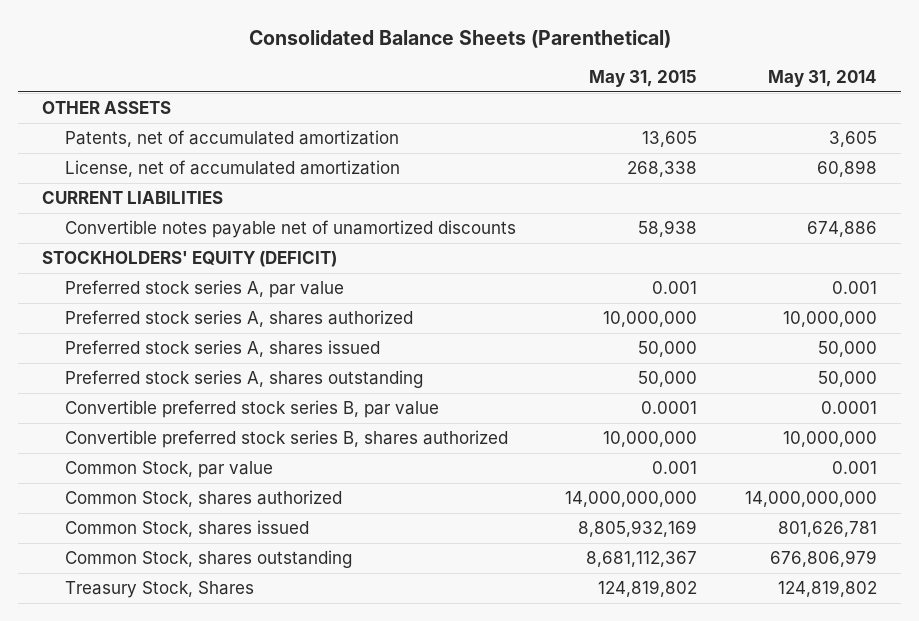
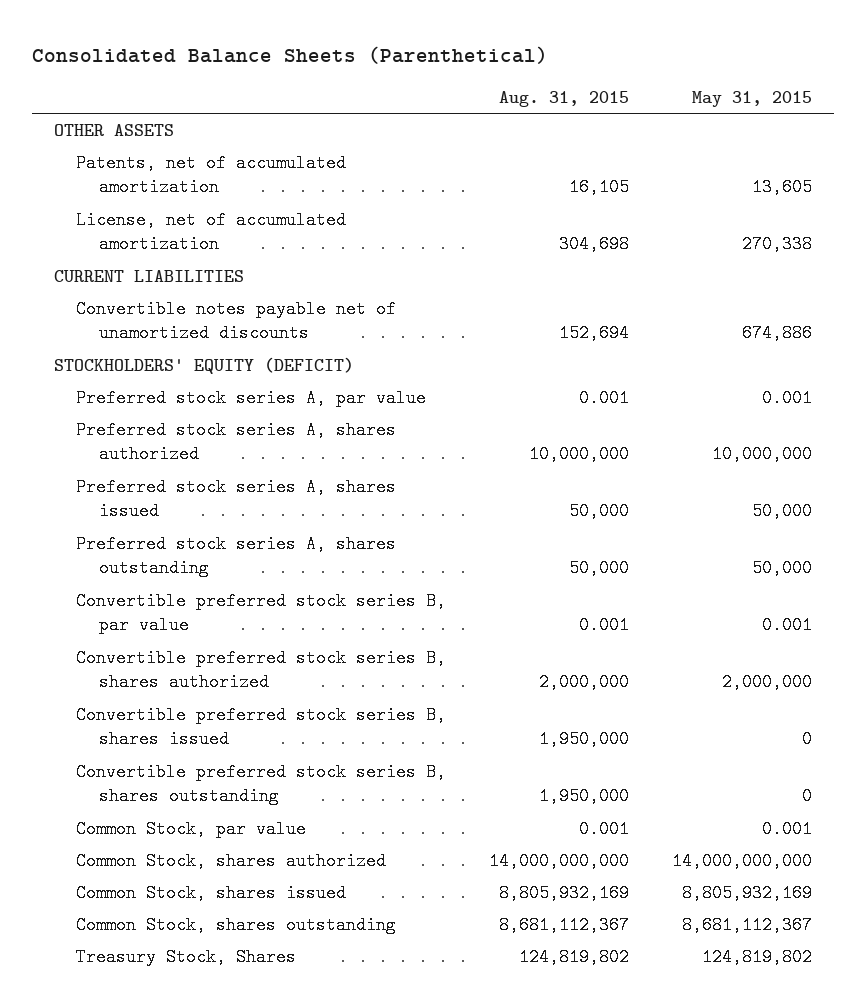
[768,70,878,88] May 31, 2014 -> none
none -> [499,91,630,108] Aug. 31, 2015
[626,161,697,178] 268,338 -> [742,235,813,254] 270,338
[637,220,697,238] 58,938 -> [742,324,813,343] 674,886
[640,401,697,415] 0.0001 -> [762,616,813,635] 0.001
[602,431,697,448] 10,000,000 -> [722,673,813,692] 2,000,000
none -> [76,705,447,749] Convertible preferred stock series B, shares issued
none -> [76,762,447,806] Convertible preferred stock series B, shares outstanding

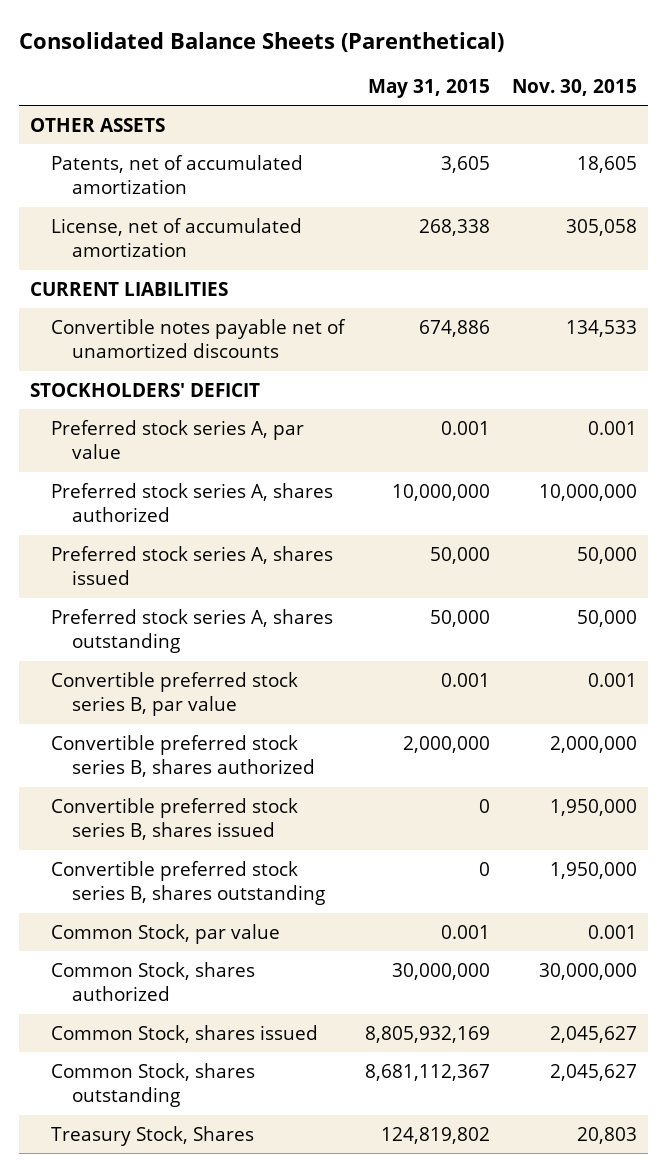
[499,91,630,108] Aug. 31, 2015 -> none
none -> [511,79,637,97] Nov. 30, 2015
[752,178,813,197] 13,605 -> [441,155,491,173] 3,605
[742,235,813,254] 270,338 -> [419,218,491,236] 268,338
[53,356,354,374] STOCKHOLDERS' EQUITY (DEFICIT) -> [29,382,260,397] STOCKHOLDERS' DEFICIT
[672,851,813,870] 14,000,000,000 -> [392,962,491,980] 30,000,000

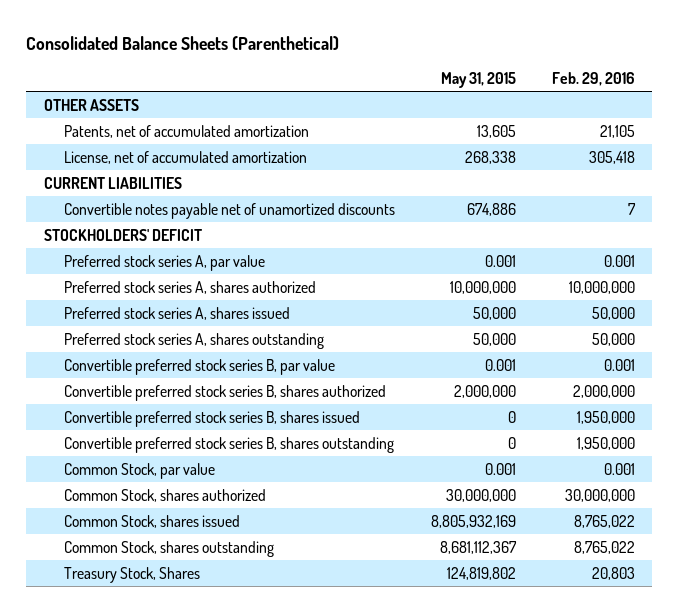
[511,79,637,97] Nov. 30, 2015 -> none
none -> [551,72,635,87] Feb. 29, 2016
[441,155,491,173] 3,605 -> [476,124,516,138] 13,605

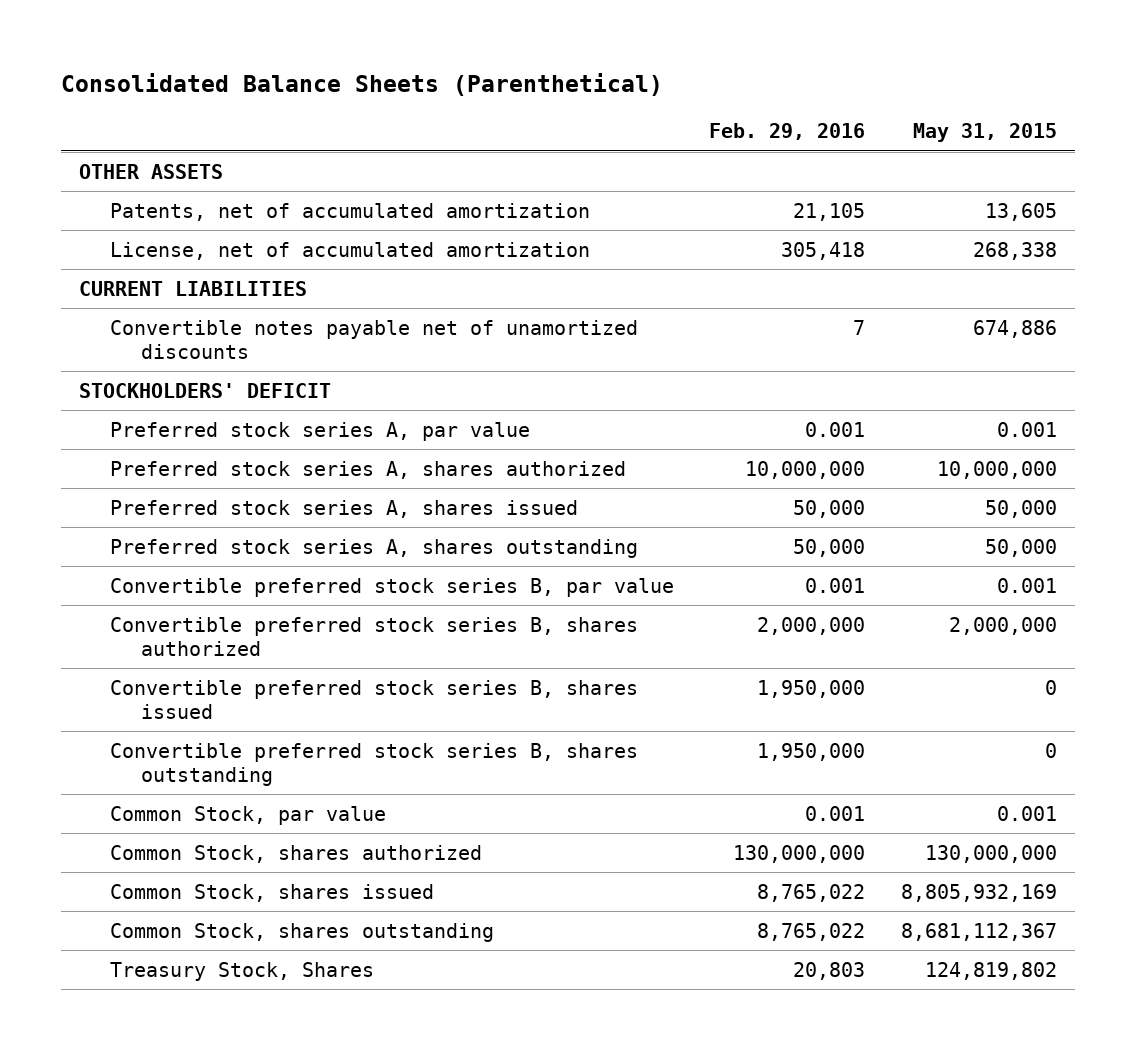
[445,488,516,502] 30,000,000 -> [924,844,1057,863] 130,000,000
[564,488,635,502] 30,000,000 -> [733,844,866,863] 130,000,000

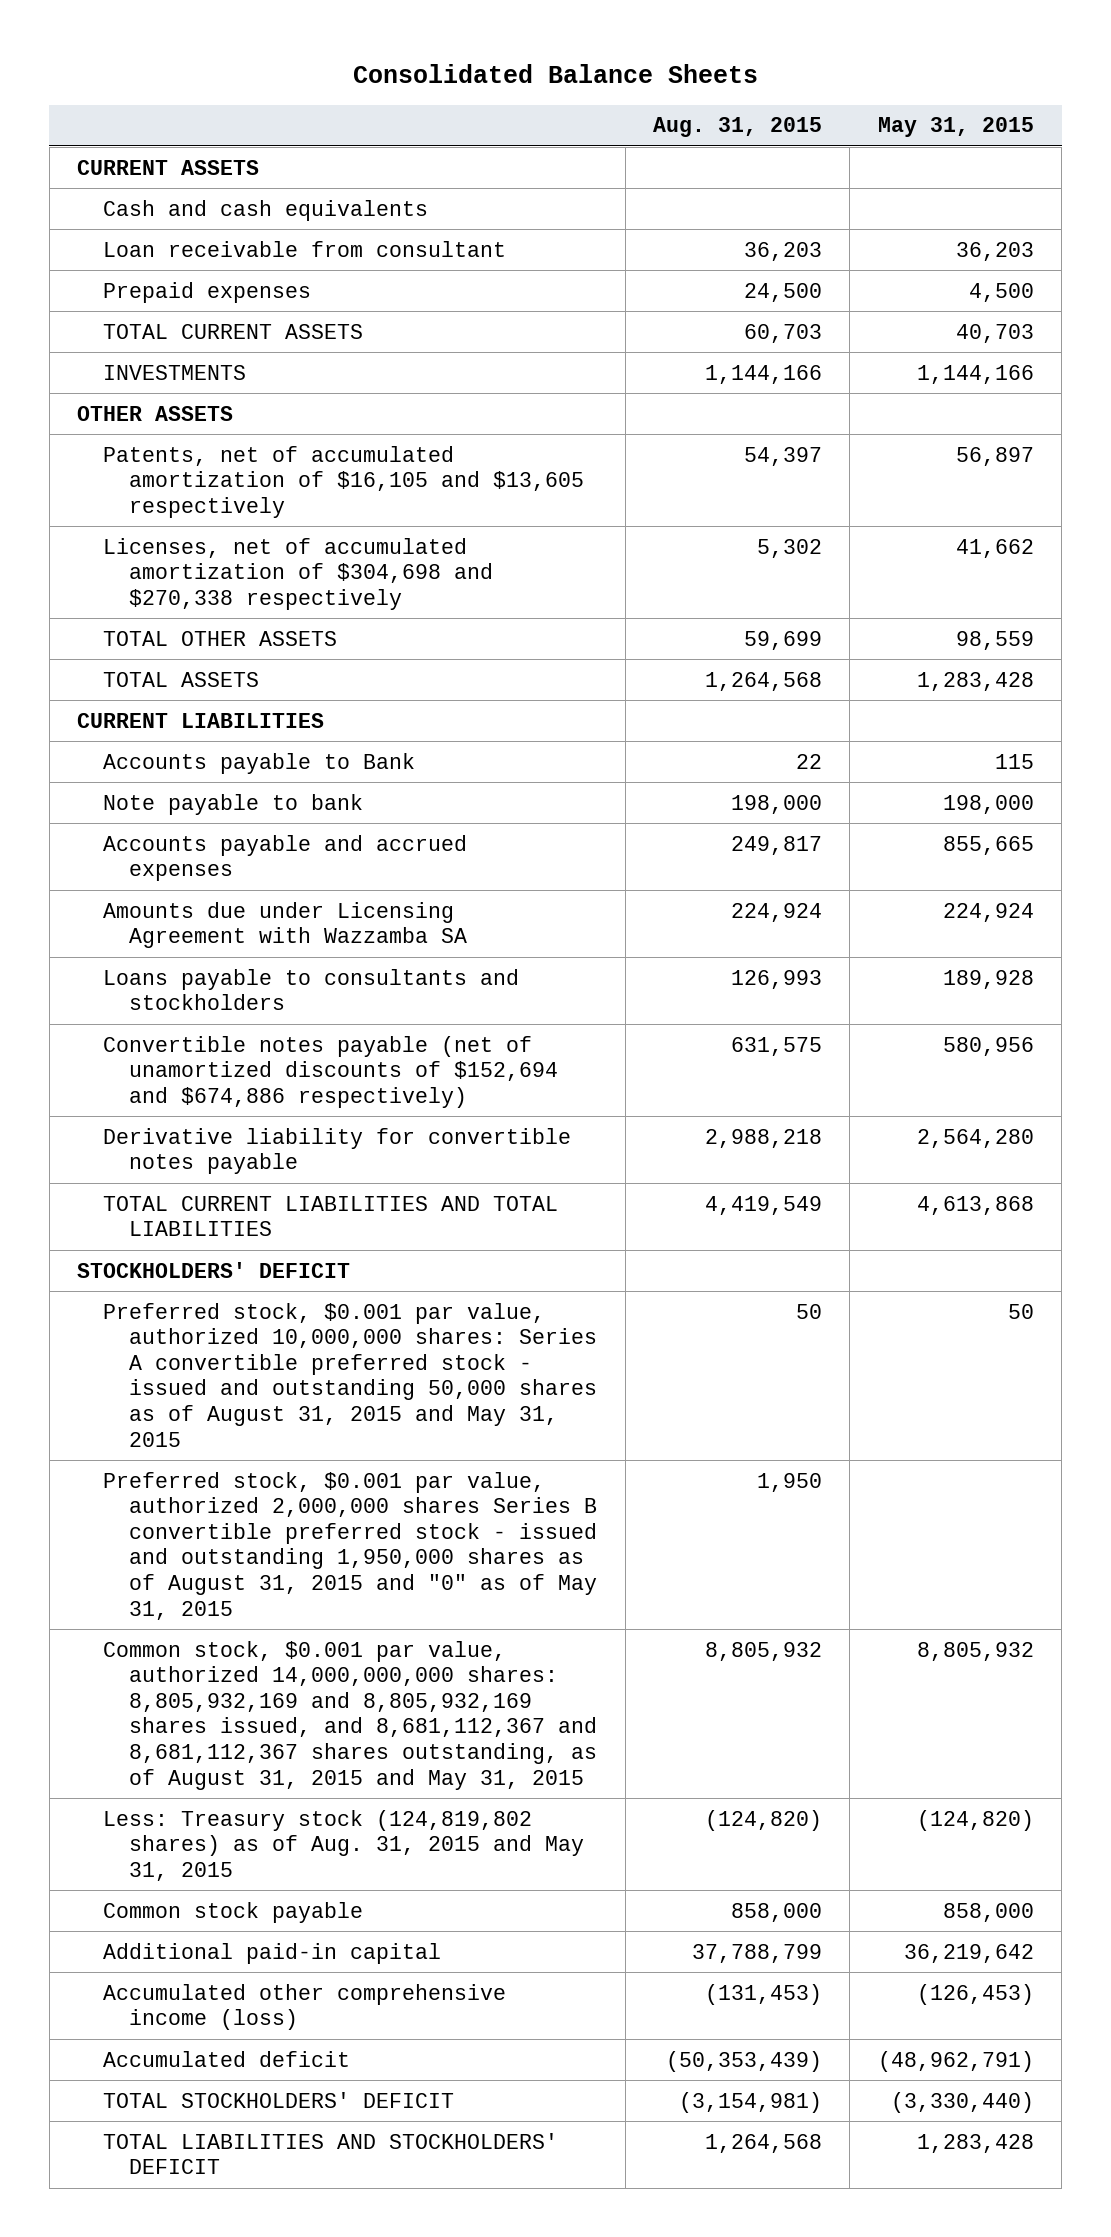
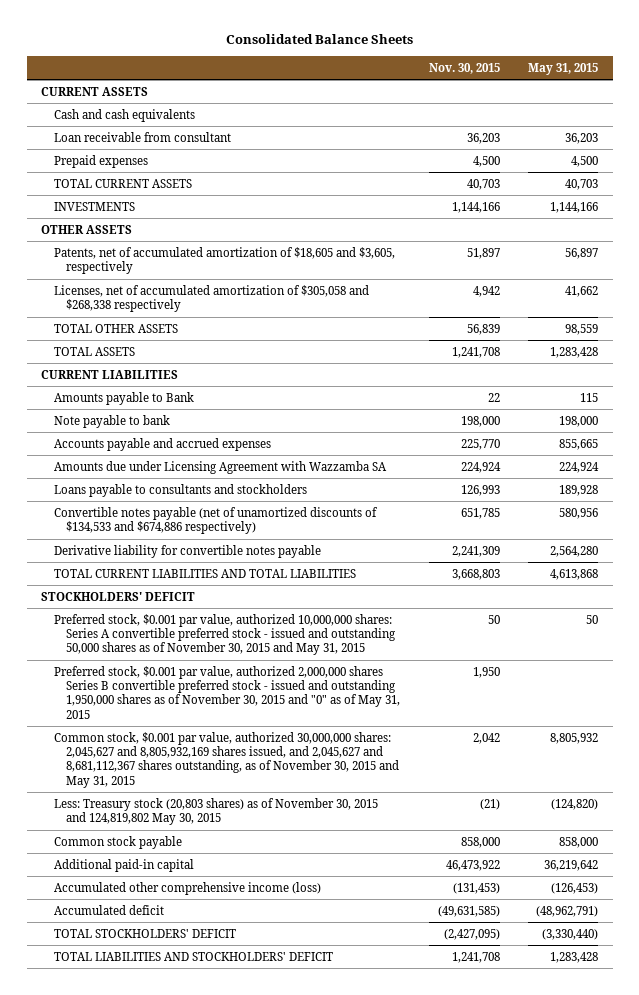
[653,117,823,138] Aug. 31, 2015 -> none
none -> [428,62,500,74] Nov. 30, 2015
[103,445,585,518] Patents, net of accumulated amortization of $16,105 and $13,605 respectively -> [53,246,395,275] Patents, net of accumulated amortization of $18,605 and $3,605, respectively
[103,537,494,610] Licenses, net of accumulated amortization of $304,698 and $270,338 respectively -> [53,284,369,313] Licenses, net of accumulated amortization of $305,058 and $268,338 respectively
[103,752,416,774] Accounts payable to Bank -> [53,391,194,405] Amounts payable to Bank
[103,1035,559,1108] Convertible notes payable (net of unamortized discounts of $152,694 and $674,886 respectively) -> [53,506,378,535] Convertible notes payable (net of unamortized discounts of $134,533 and $674,886 respectively)
[103,1302,598,1447] Preferred stock, $0.001 par value, authorized 10,000,000 shares: Series A convertible preferred stock - issued and outstanding 50,000 shares as of August 31, 2015 and May 31, 2015 -> [53,613,397,656] Preferred stock, $0.001 par value, authorized 10,000,000 shares: Series A convertible preferred stock - issued and outstanding 50,000 shares as of November 30, 2015 and May 31, 2015
[103,1471,598,1620] Preferred stock, $0.001 par value, authorized 2,000,000 shares Series B convertible preferred stock - issued and outstanding 1,950,000 shares as of August 31, 2015 and "0" as of May 31, 2015 -> [53,665,401,719] Preferred stock, $0.001 par value, authorized 2,000,000 shares Series B convertible preferred stock - issued and outstanding 1,950,000 shares as of November 30, 2015 and "0" as of May 31, 2015
[103,1640,598,1790] Common stock, $0.001 par value, authorized 14,000,000,000 shares: 8,805,932,169 and 8,805,932,169 shares issued, and 8,681,112,367 and 8,681,112,367 shares outstanding, as of August 31, 2015 and May 31, 2015 -> [53,731,400,788] Common stock, $0.001 par value, authorized 30,000,000 shares: 2,045,627 and 8,805,932,169 shares issued, and 2,045,627 and 8,681,112,367 shares outstanding, as of November 30, 2015 and May 31, 2015
[103,1809,585,1881] Less: Treasury stock (124,819,802 shares) as of Aug. 31, 2015 and May 31, 2015 -> [53,797,378,826] Less: Treasury stock (20,803 shares) as of November 30, 2015 and 124,819,802 May 30, 2015

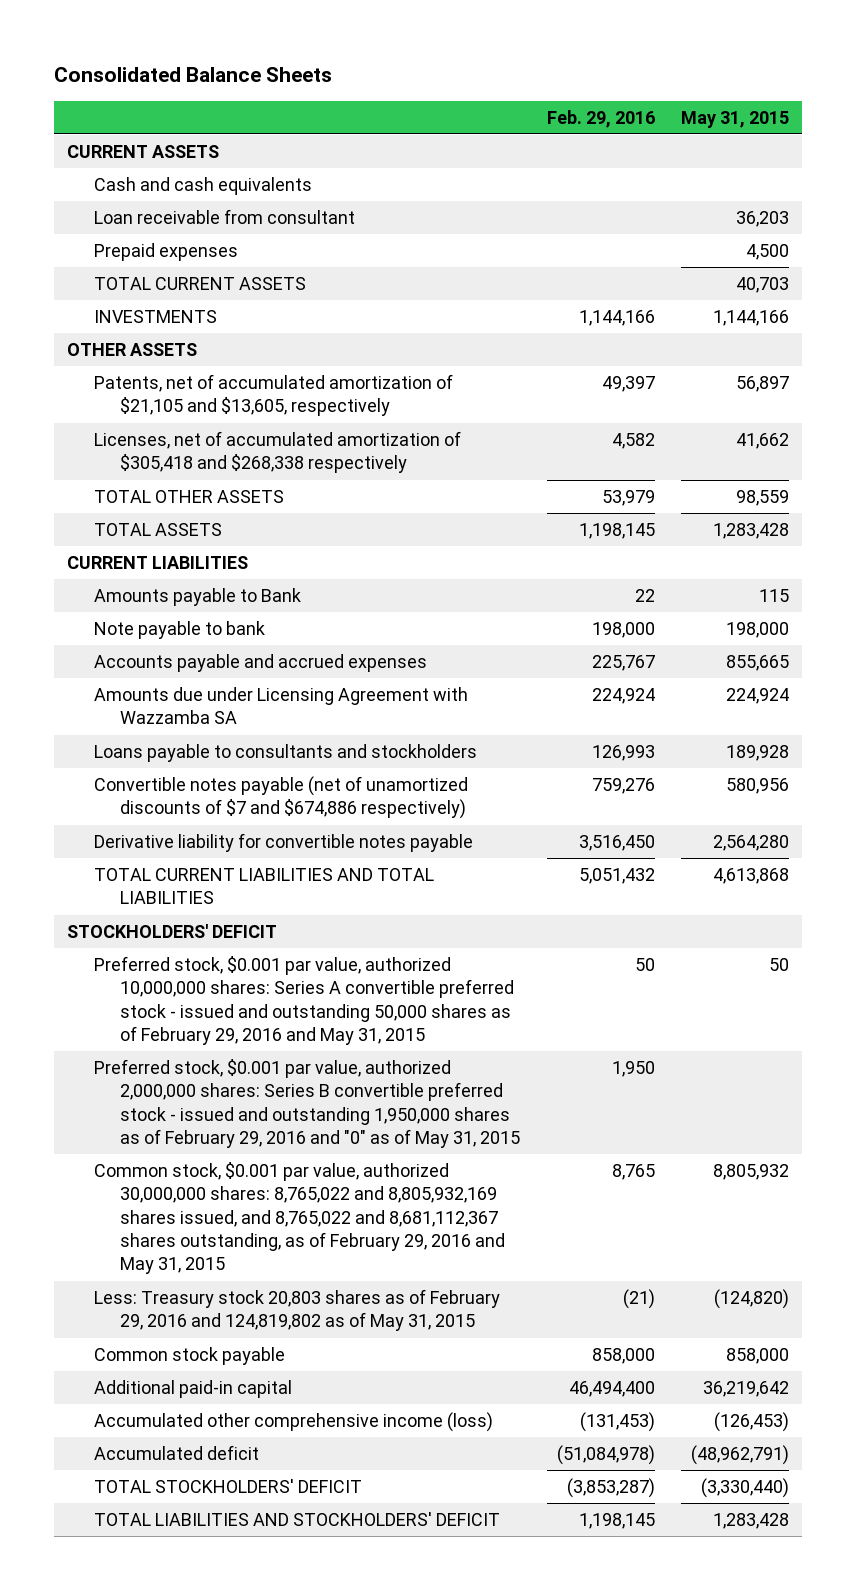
[428,62,500,74] Nov. 30, 2015 -> none
none -> [546,109,655,128] Feb. 29, 2016
[53,246,395,275] Patents, net of accumulated amortization of $18,605 and $3,605, respectively -> [93,374,453,417] Patents, net of accumulated amortization of $21,105 and $13,605, respectively
[53,284,369,313] Licenses, net of accumulated amortization of $305,058 and $268,338 respectively -> [93,431,461,474] Licenses, net of accumulated amortization of $305,418 and $268,338 respectively
[53,506,378,535] Convertible notes payable (net of unamortized discounts of $134,533 and $674,886 respectively) -> [93,776,468,820] Convertible notes payable (net of unamortized discounts of $7 and $674,886 respectively)
[53,613,397,656] Preferred stock, $0.001 par value, authorized 10,000,000 shares: Series A convertible preferred stock - issued and outstanding 50,000 shares as of November 30, 2015 and May 31, 2015 -> [93,956,515,1046] Preferred stock, $0.001 par value, authorized 10,000,000 shares: Series A convertible preferred stock - issued and outstanding 50,000 shares as of February 29, 2016 and May 31, 2015
[53,665,401,719] Preferred stock, $0.001 par value, authorized 2,000,000 shares Series B convertible preferred stock - issued and outstanding 1,950,000 shares as of November 30, 2015 and "0" as of May 31, 2015 -> [93,1059,521,1149] Preferred stock, $0.001 par value, authorized 2,000,000 shares: Series B convertible preferred stock - issued and outstanding 1,950,000 shares as of February 29, 2016 and "0" as of May 31, 2015
[53,731,400,788] Common stock, $0.001 par value, authorized 30,000,000 shares: 2,045,627 and 8,805,932,169 shares issued, and 2,045,627 and 8,681,112,367 shares outstanding, as of November 30, 2015 and May 31, 2015 -> [93,1162,506,1275] Common stock, $0.001 par value, authorized 30,000,000 shares: 8,765,022 and 8,805,932,169 shares issued, and 8,765,022 and 8,681,112,367 shares outstanding, as of February 29, 2016 and May 31, 2015
[53,797,378,826] Less: Treasury stock (20,803 shares) as of November 30, 2015 and 124,819,802 May 30, 2015 -> [93,1289,500,1332] Less: Treasury stock 20,803 shares as of February 29, 2016 and 124,819,802 as of May 31, 2015

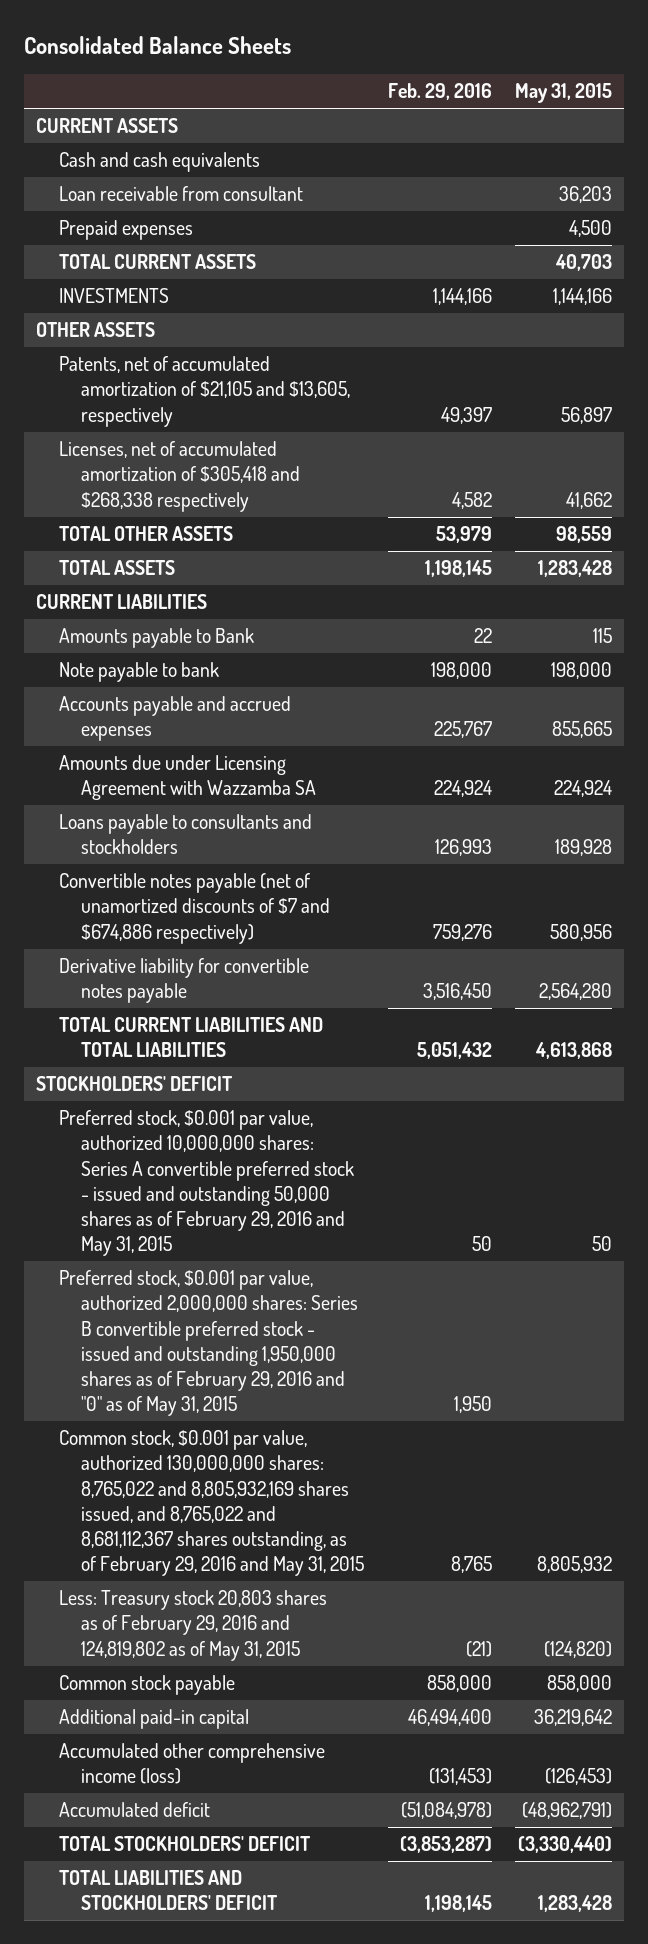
[93,1162,506,1275] Common stock, $0.001 par value, authorized 30,000,000 shares: 8,765,022 and 8,805,932,169 shares issued, and 8,765,022 and 8,681,112,367 shares outstanding, as of February 29, 2016 and May 31, 2015 -> [58,1430,365,1577] Common stock, $0.001 par value, authorized 130,000,000 shares: 8,765,022 and 8,805,932,169 shares issued, and 8,765,022 and 8,681,112,367 shares outstanding, as of February 29, 2016 and May 31, 2015

